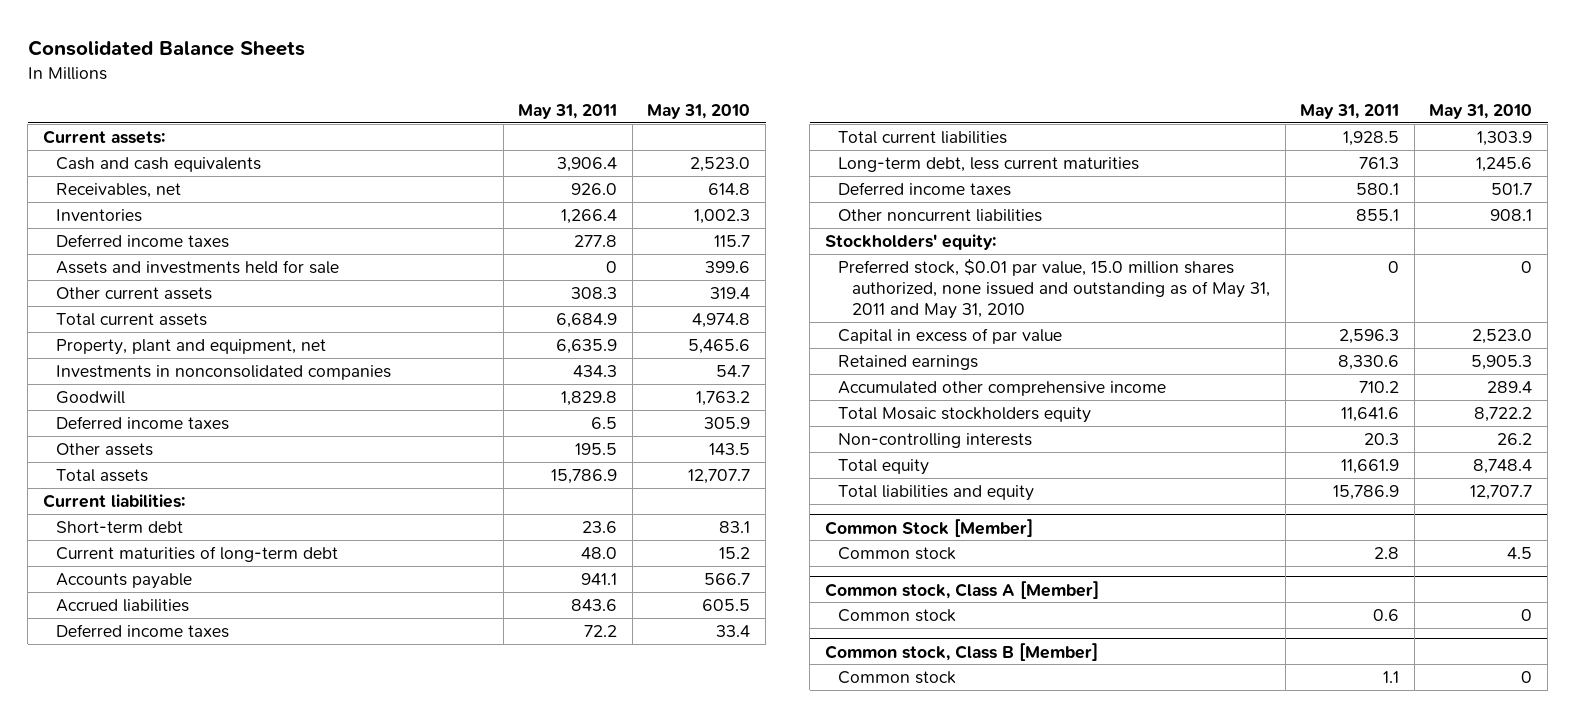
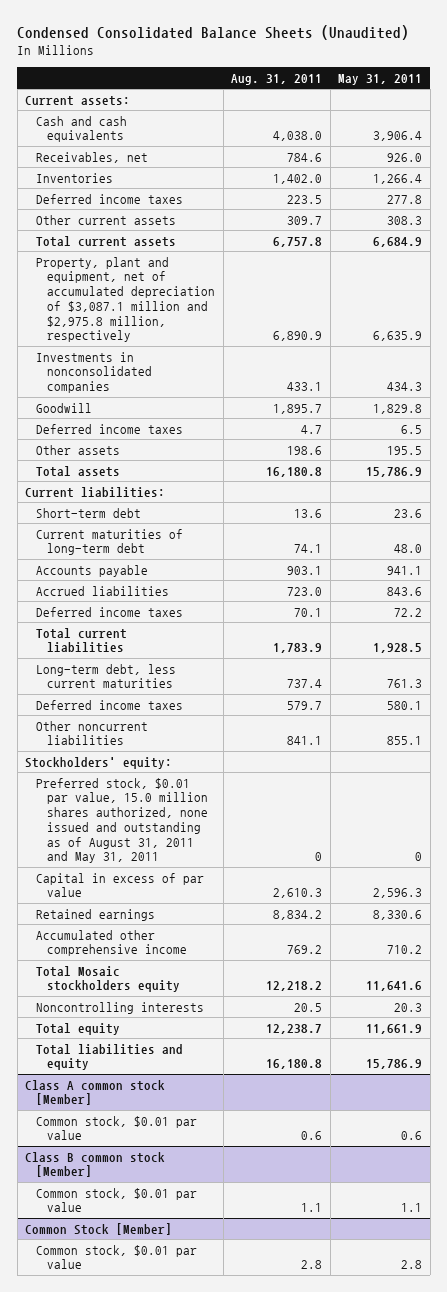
[27,40,305,57] Consolidated Balance Sheets -> [17,25,410,41] Condensed Consolidated Balance Sheets (Unaudited)
[647,103,751,119] May 31, 2010 -> none
none -> [231,73,323,85] Aug. 31, 2011
[56,259,340,274] Assets and investments held for sale -> none
[56,338,327,355] Property, plant and equipment, net -> [36,256,216,343] Property, plant and equipment, net of accumulated depreciation of $3,087.1 million and $2,975.8 million, respectively
[838,258,1270,320] Preferred stock, $0.01 par value, 15.0 million shares authorized, none issued and outstanding as of May 31, 2011 and May 31, 2010 -> [36,777,209,864] Preferred stock, $0.01 par value, 15.0 million shares authorized, none issued and outstanding as of August 31, 2011 and May 31, 2011
[838,432,1033,448] Non-controlling interests -> [36,1001,205,1014] Noncontrolling interests
none -> [25,1079,166,1106] Class A common stock [Member]
none -> [36,1115,198,1141] Common stock, $0.01 par value
none -> [25,1151,166,1178] Class B common stock [Member]
none -> [36,1187,198,1213] Common stock, $0.01 par value
[824,580,1099,599] Common stock, Class A [Member] -> none
[838,608,957,622] Common stock -> none
[824,642,1098,661] Common stock, Class B [Member] -> none
[838,670,957,684] Common stock -> none
[838,546,957,560] Common stock -> [36,1244,198,1270] Common stock, $0.01 par value

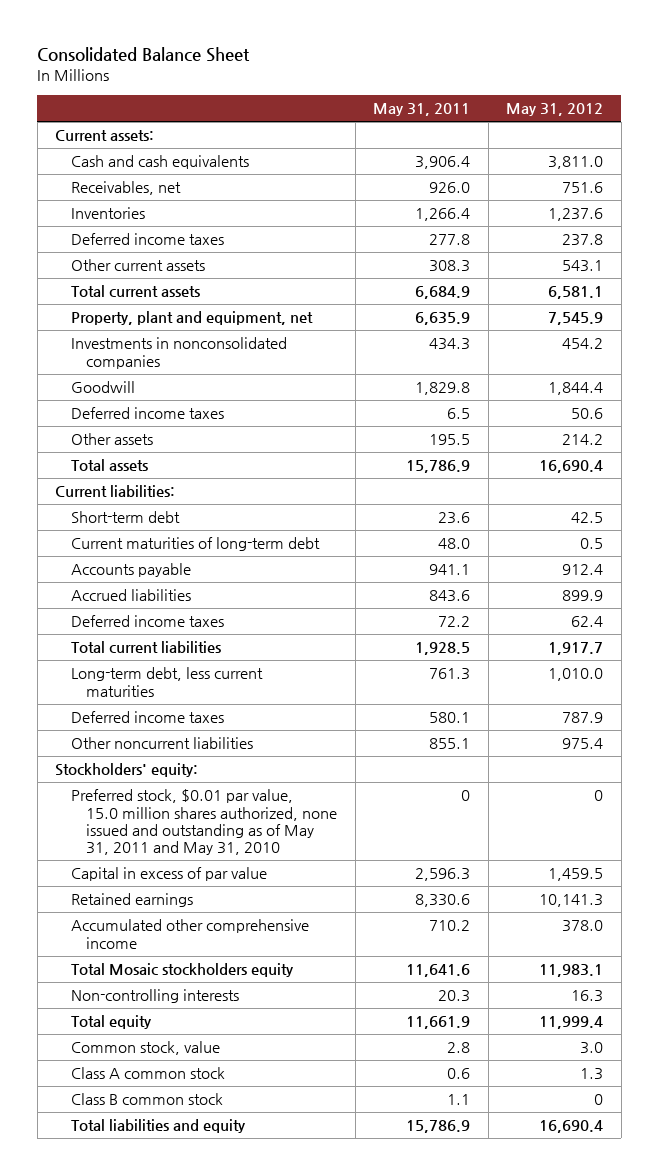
[17,25,410,41] Condensed Consolidated Balance Sheets (Unaudited) -> [37,47,251,63] Consolidated Balance Sheet
[231,73,323,85] Aug. 31, 2011 -> none
none -> [506,103,604,117] May 31, 2012
[36,256,216,343] Property, plant and equipment, net of accumulated depreciation of $3,087.1 million and $2,975.8 million, respectively -> [70,311,313,326] Property, plant and equipment, net
[36,777,209,864] Preferred stock, $0.01 par value, 15.0 million shares authorized, none issued and outstanding as of August 31, 2011 and May 31, 2011 -> [70,789,338,856] Preferred stock, $0.01 par value, 15.0 million shares authorized, none issued and outstanding as of May 31, 2011 and May 31, 2010
[36,1001,205,1014] Noncontrolling interests -> [70,989,239,1004] Non-controlling interests
none -> [70,1041,220,1056] Common stock, value
none -> [70,1067,225,1080] Class A common stock
none -> [70,1093,223,1106] Class B common stock
[25,1079,166,1106] Class A common stock [Member] -> none
[36,1115,198,1141] Common stock, $0.01 par value -> none
[25,1151,166,1178] Class B common stock [Member] -> none
[36,1187,198,1213] Common stock, $0.01 par value -> none
[25,1222,173,1235] Common Stock [Member] -> none
[36,1244,198,1270] Common stock, $0.01 par value -> none

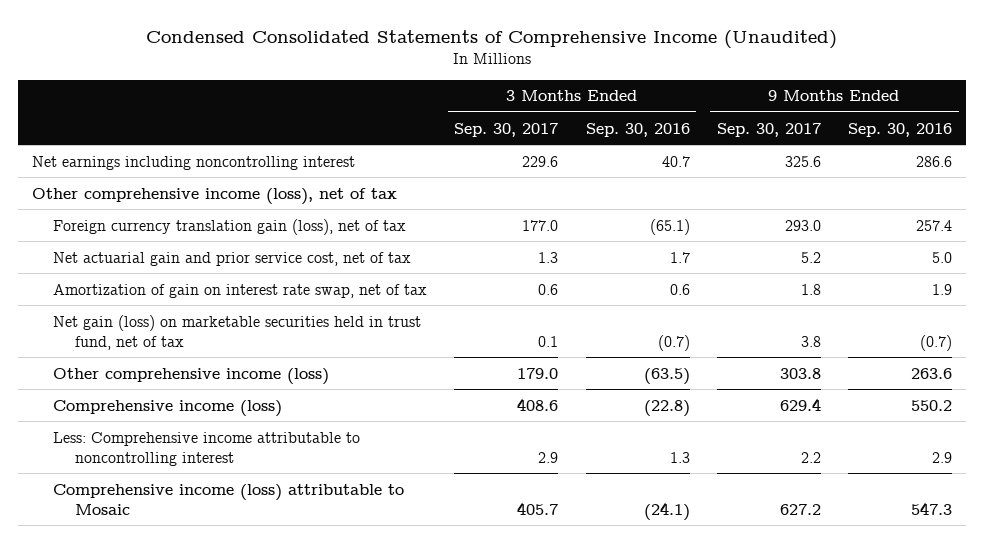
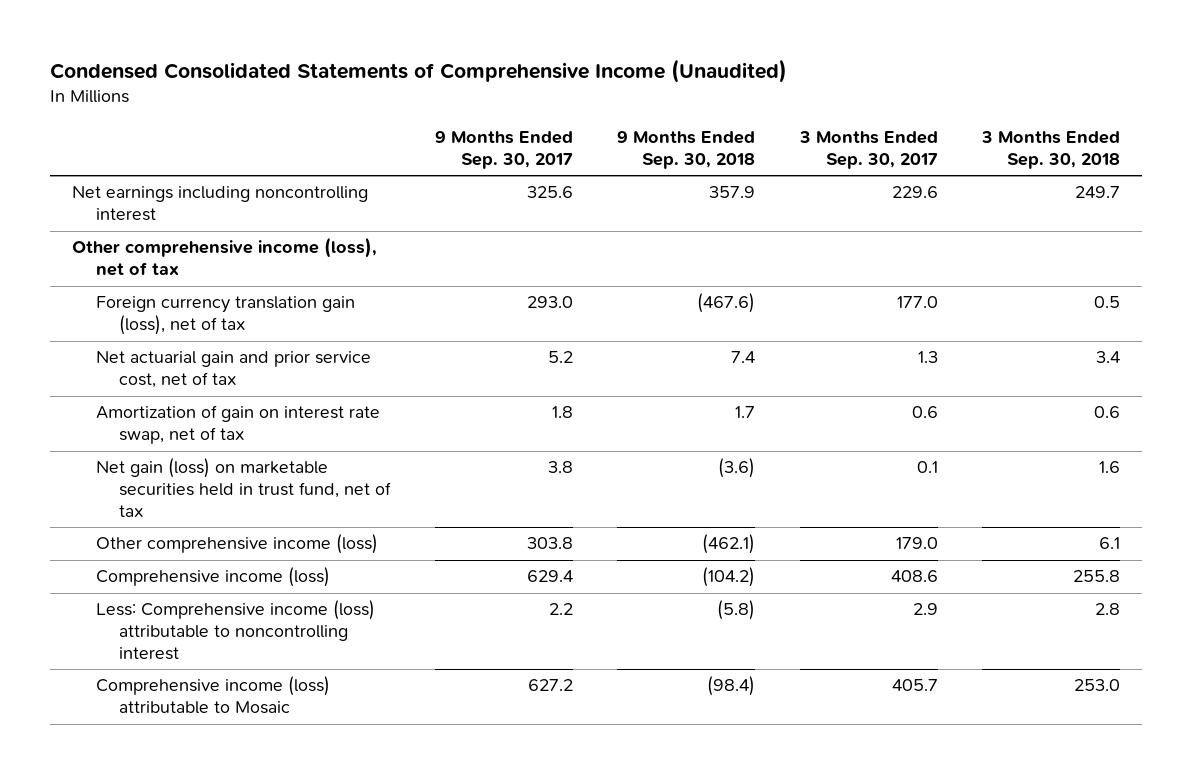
[585,122,690,137] Sep. 30, 2016 -> none
[847,122,952,137] Sep. 30, 2016 -> none
none -> [617,131,756,169] 9 Months Ended Sep. 30, 2018
none -> [981,131,1121,169] 3 Months Ended Sep. 30, 2018
[53,431,361,466] Less: Comprehensive income attributable to noncontrolling interest -> [95,600,375,661] Less: Comprehensive income (loss) attributable to noncontrolling interest

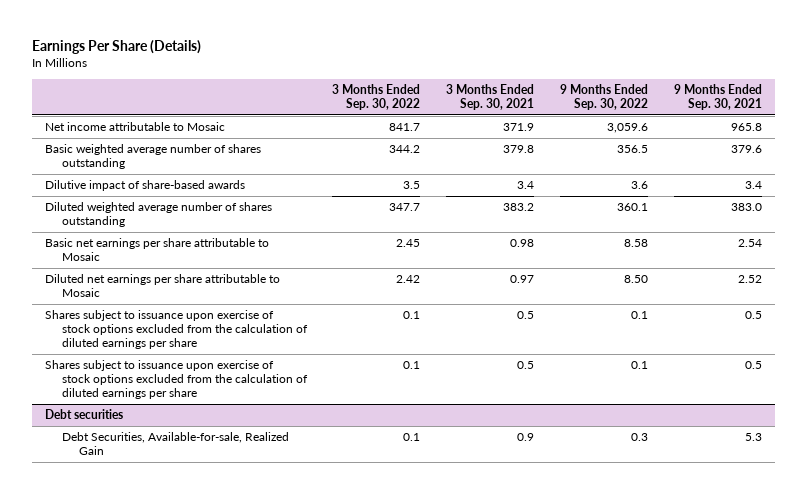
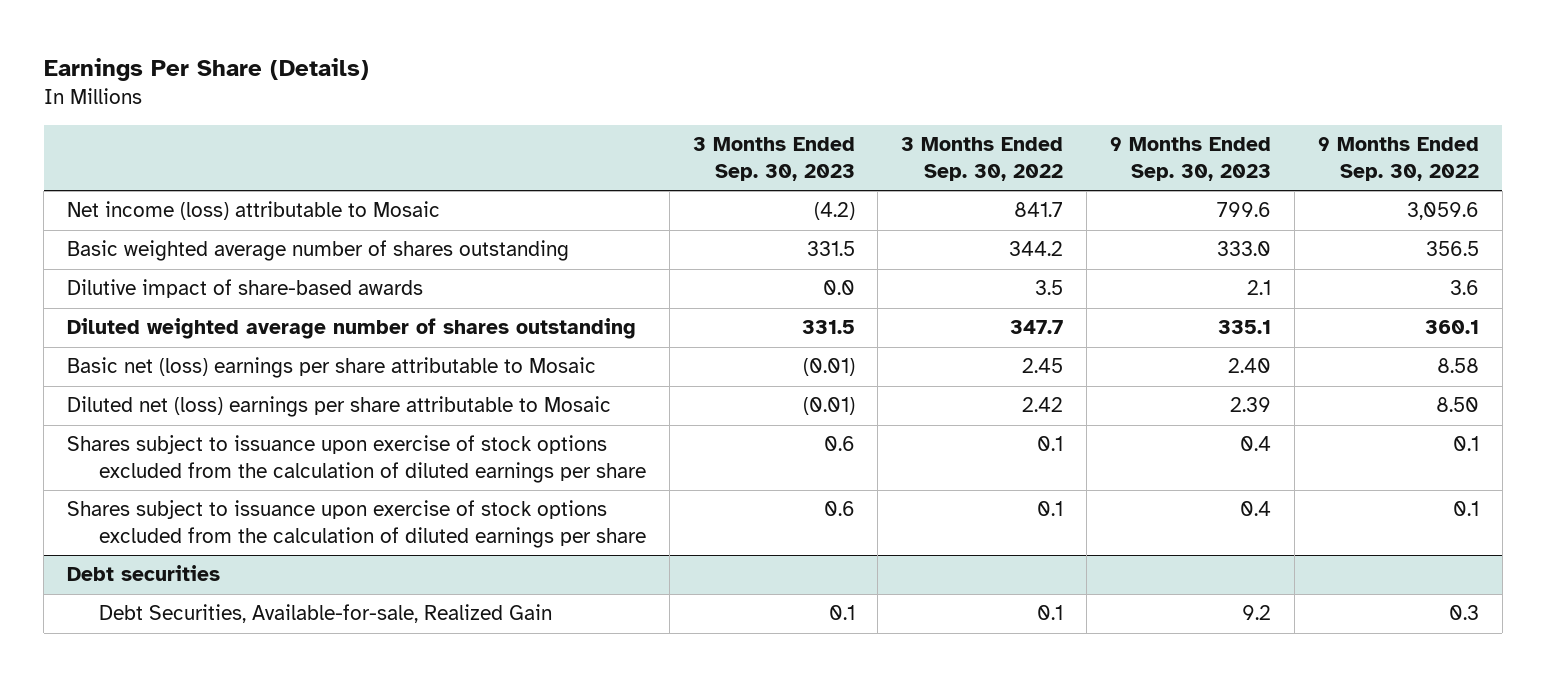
[446,83,535,111] 3 Months Ended Sep. 30, 2021 -> none
[673,83,762,111] 9 Months Ended Sep. 30, 2021 -> none
none -> [692,137,855,181] 3 Months Ended Sep. 30, 2023
none -> [1110,137,1272,181] 9 Months Ended Sep. 30, 2023
[44,122,225,132] Net income attributable to Mosaic -> [67,201,441,221] Net income (loss) attributable to Mosaic
[44,238,269,262] Basic net earnings per share attributable to Mosaic -> [67,357,597,379] Basic net (loss) earnings per share attributable to Mosaic
[44,274,280,298] Diluted net earnings per share attributable to Mosaic -> [67,396,612,418] Diluted net (loss) earnings per share attributable to Mosaic

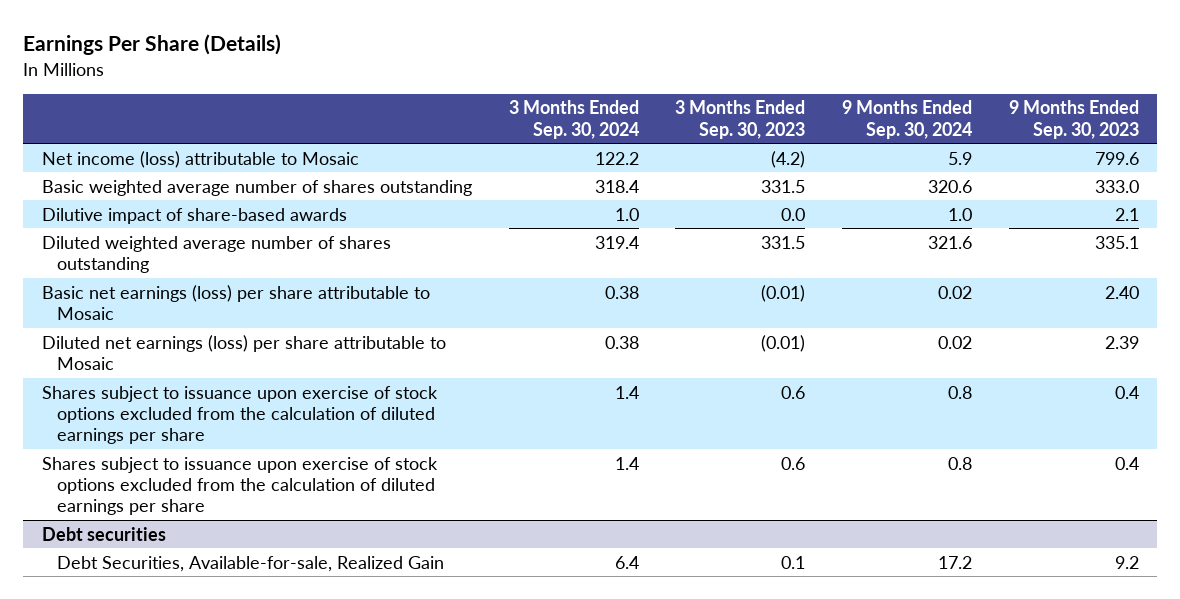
[901,137,1064,181] 3 Months Ended Sep. 30, 2022 -> none
[1317,137,1479,181] 9 Months Ended Sep. 30, 2022 -> none
none -> [508,100,639,139] 3 Months Ended Sep. 30, 2024
none -> [841,100,972,139] 9 Months Ended Sep. 30, 2024
[67,357,597,379] Basic net (loss) earnings per share attributable to Mosaic -> [41,284,430,320] Basic net earnings (loss) per share attributable to Mosaic
[67,396,612,418] Diluted net (loss) earnings per share attributable to Mosaic -> [41,334,446,370] Diluted net earnings (loss) per share attributable to Mosaic

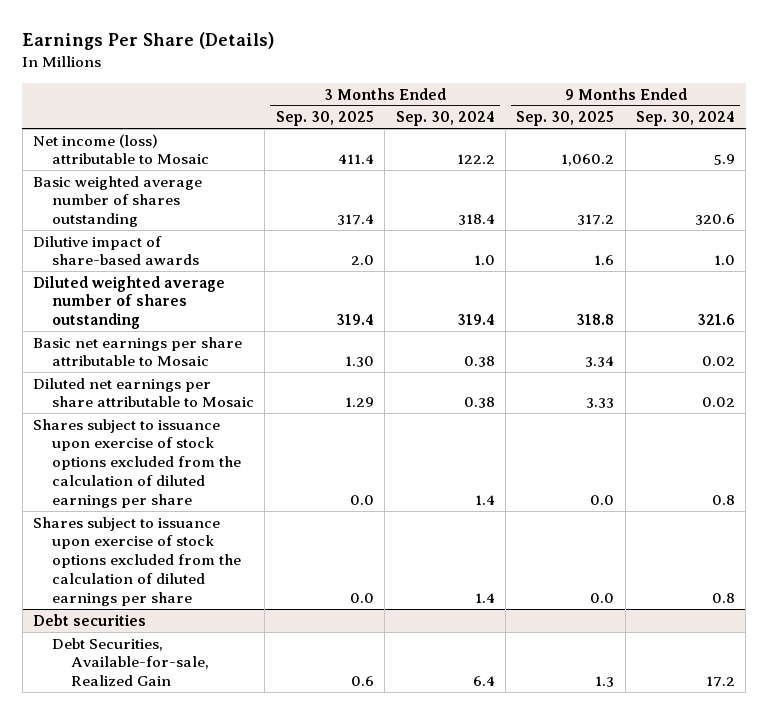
[675,100,806,139] 3 Months Ended Sep. 30, 2023 -> none
[1008,100,1139,139] 9 Months Ended Sep. 30, 2023 -> none
none -> [275,111,374,127] Sep. 30, 2025
none -> [516,111,615,127] Sep. 30, 2025
[41,284,430,320] Basic net earnings (loss) per share attributable to Mosaic -> [33,336,243,367] Basic net earnings per share attributable to Mosaic
[41,334,446,370] Diluted net earnings (loss) per share attributable to Mosaic -> [33,377,255,408] Diluted net earnings per share attributable to Mosaic

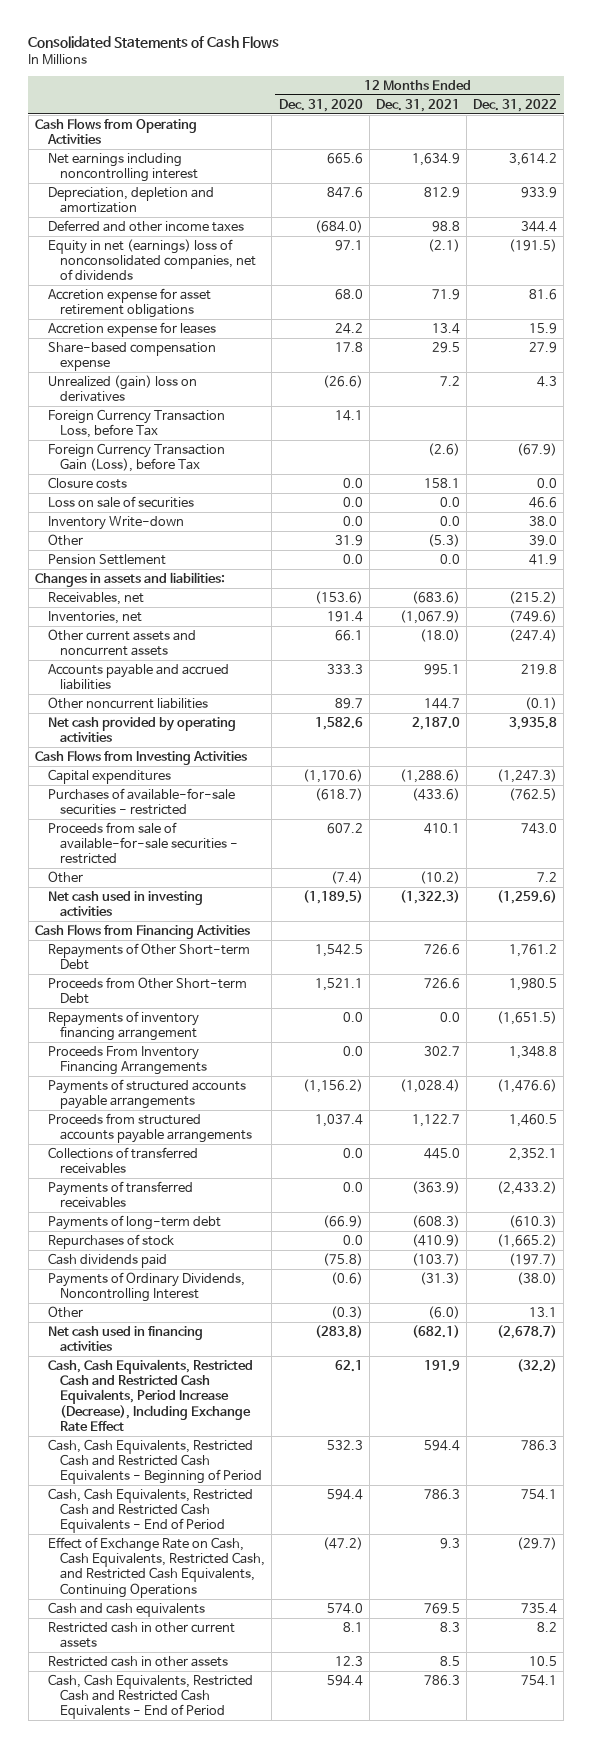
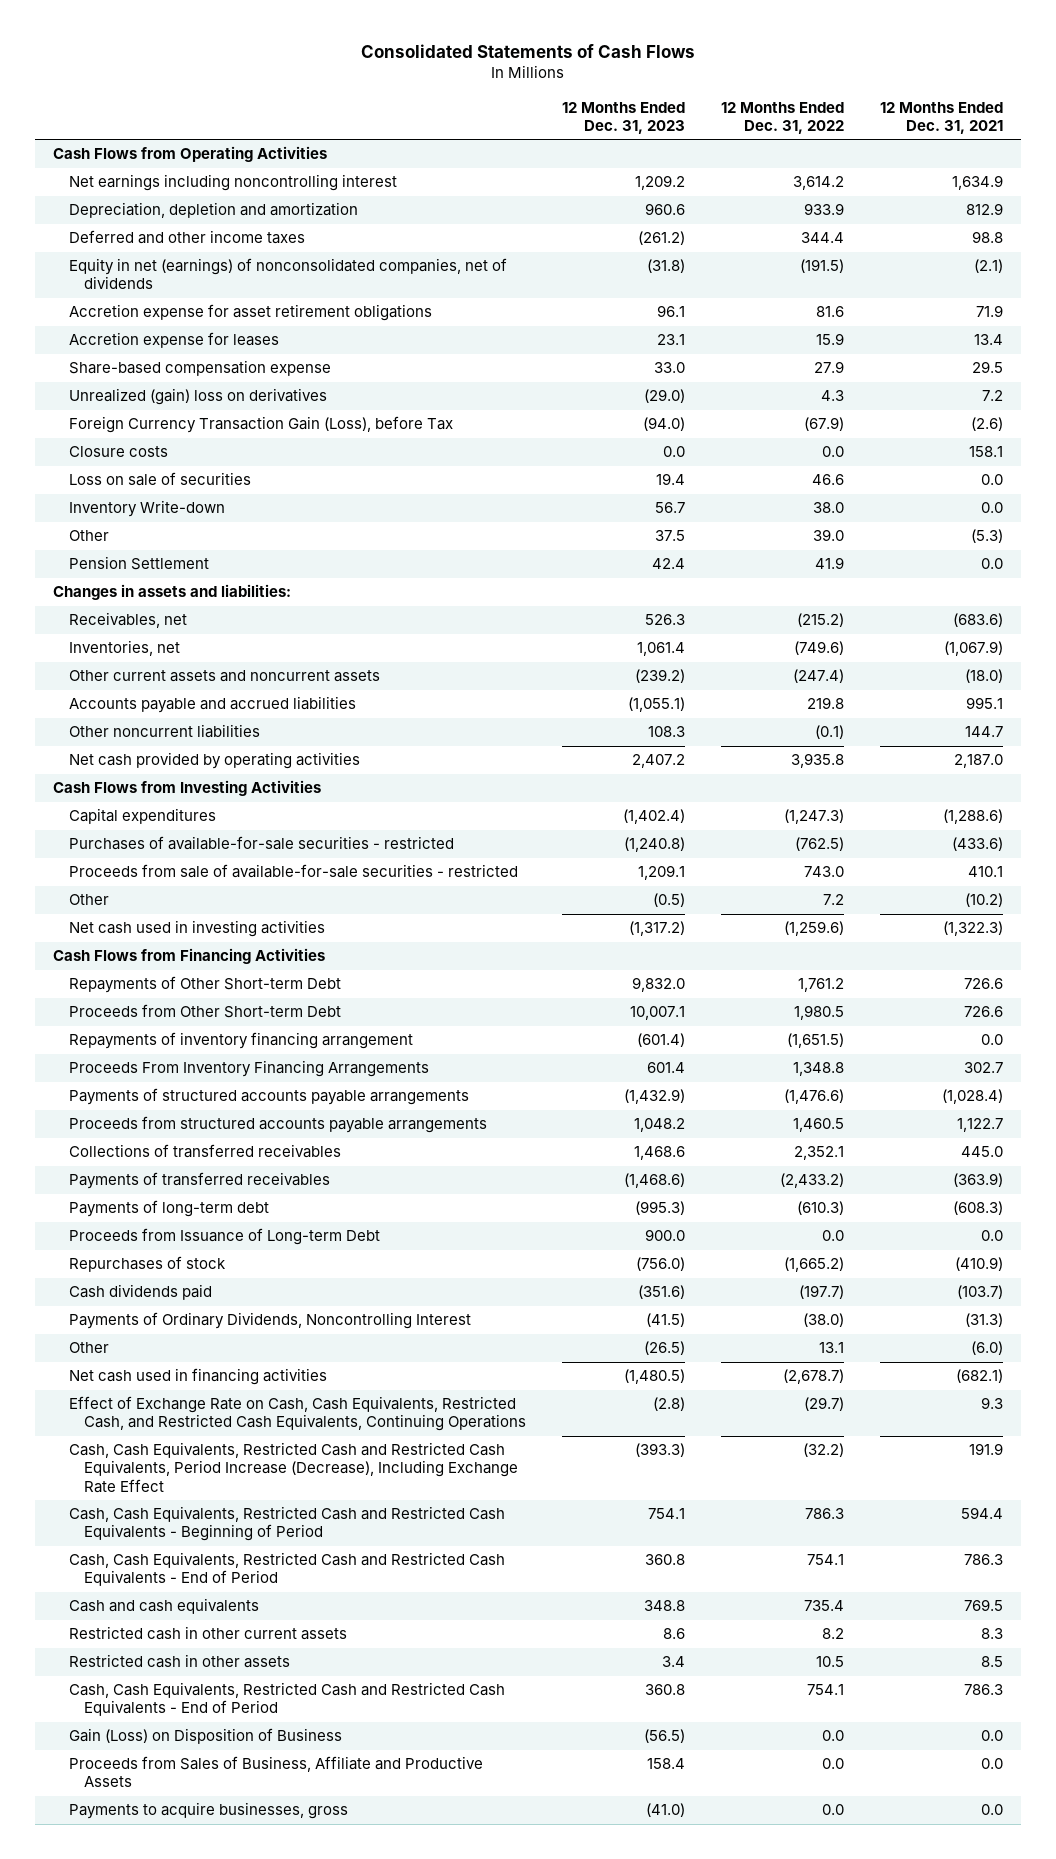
[278,98,363,112] Dec. 31, 2020 -> none
none -> [561,101,685,134] 12 Months Ended Dec. 31, 2023
[47,238,257,281] Equity in net (earnings) loss of nonconsolidated companies, net of dividends -> [68,258,507,290] Equity in net (earnings) of nonconsolidated companies, net of dividends
[47,408,225,439] Foreign Currency Transaction Loss, before Tax -> none
none -> [68,1228,380,1246] Proceeds from Issuance of Long-term Debt
[47,1536,266,1598] Effect of Exchange Rate on Cash, Cash Equivalents, Restricted Cash, and Restricted Cash Equivalents, Continuing Operations -> [68,1396,526,1432] Effect of Exchange Rate on Cash, Cash Equivalents, Restricted Cash, and Restricted Cash Equivalents, Continuing Operations
none -> [68,1728,342,1745] Gain (Loss) on Disposition of Business
none -> [68,1756,483,1788] Proceeds from Sales of Business, Affiliate and Productive Assets
none -> [68,1802,348,1820] Payments to acquire businesses, gross

